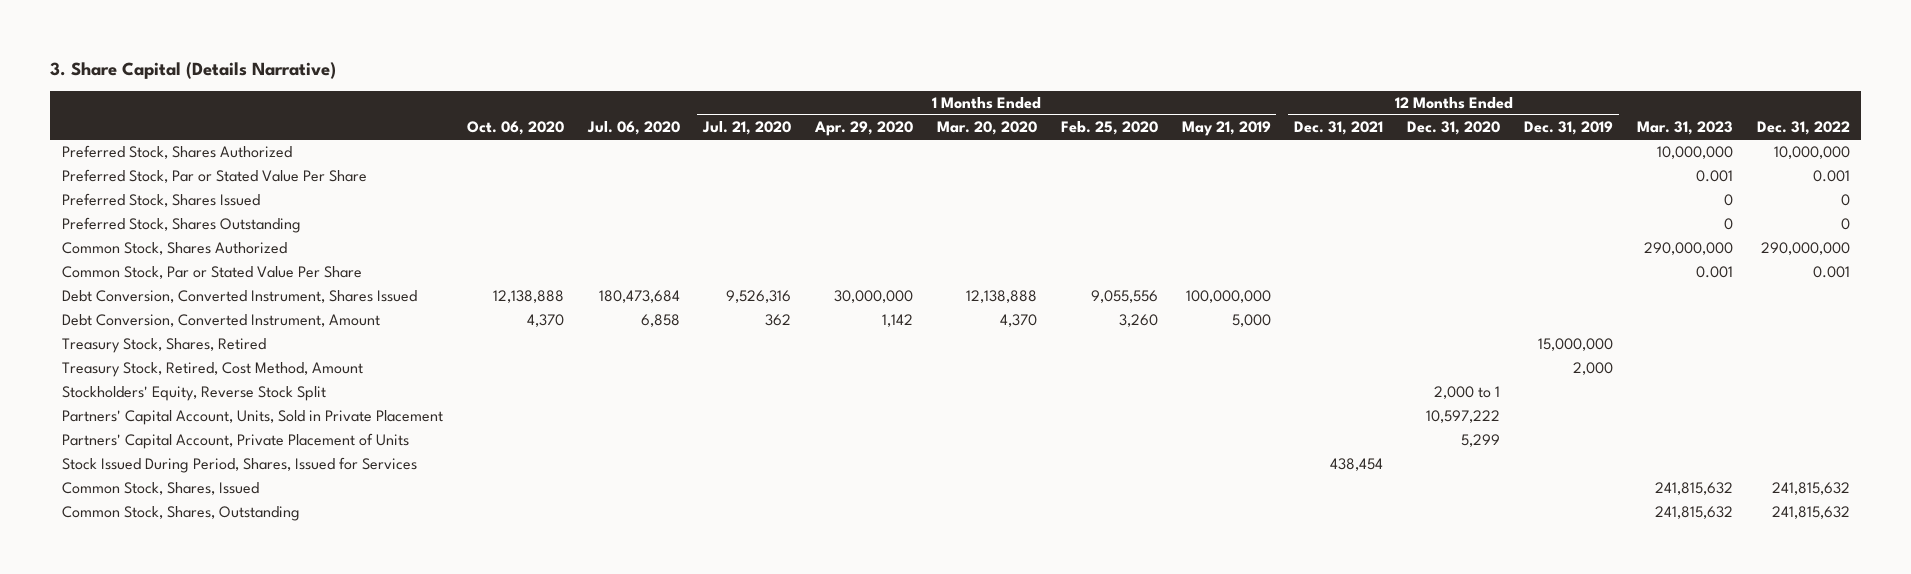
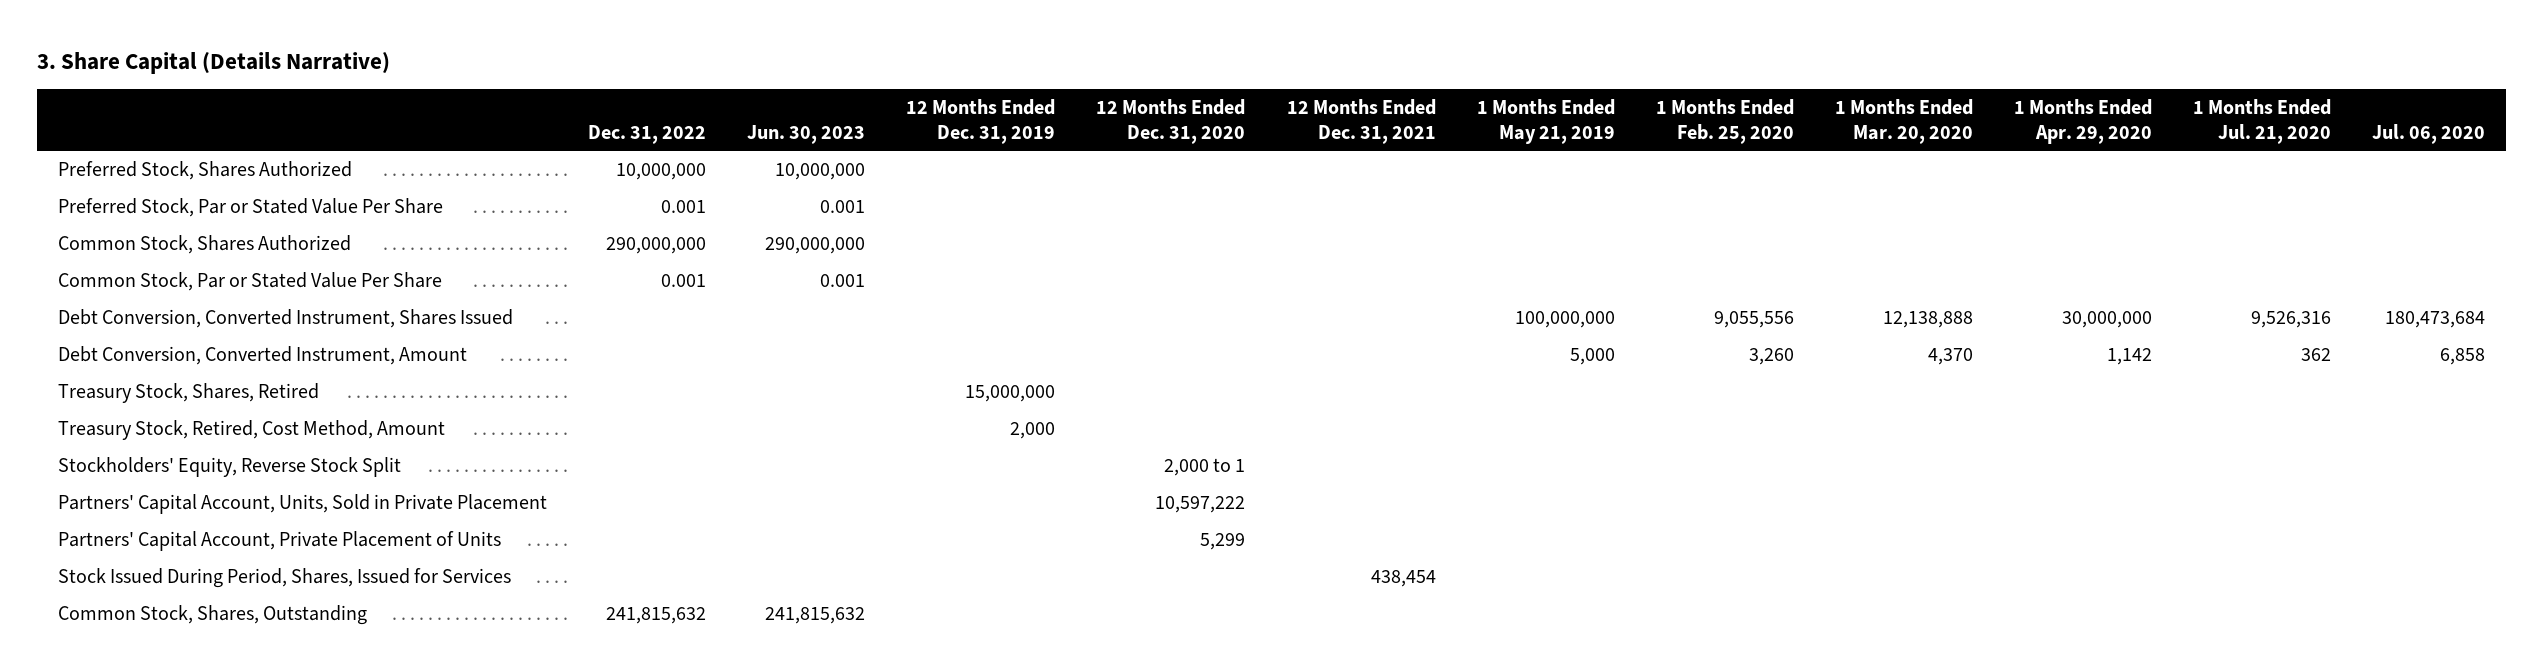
[466,121,564,136] Oct. 06, 2020 -> none
[1636,121,1733,136] Mar. 31, 2023 -> none
none -> [747,124,866,144] Jun. 30, 2023
[61,193,260,208] Preferred Stock, Shares Issued -> none
[61,217,301,234] Preferred Stock, Shares Outstanding -> none
[61,482,259,496] Common Stock, Shares, Issued -> none

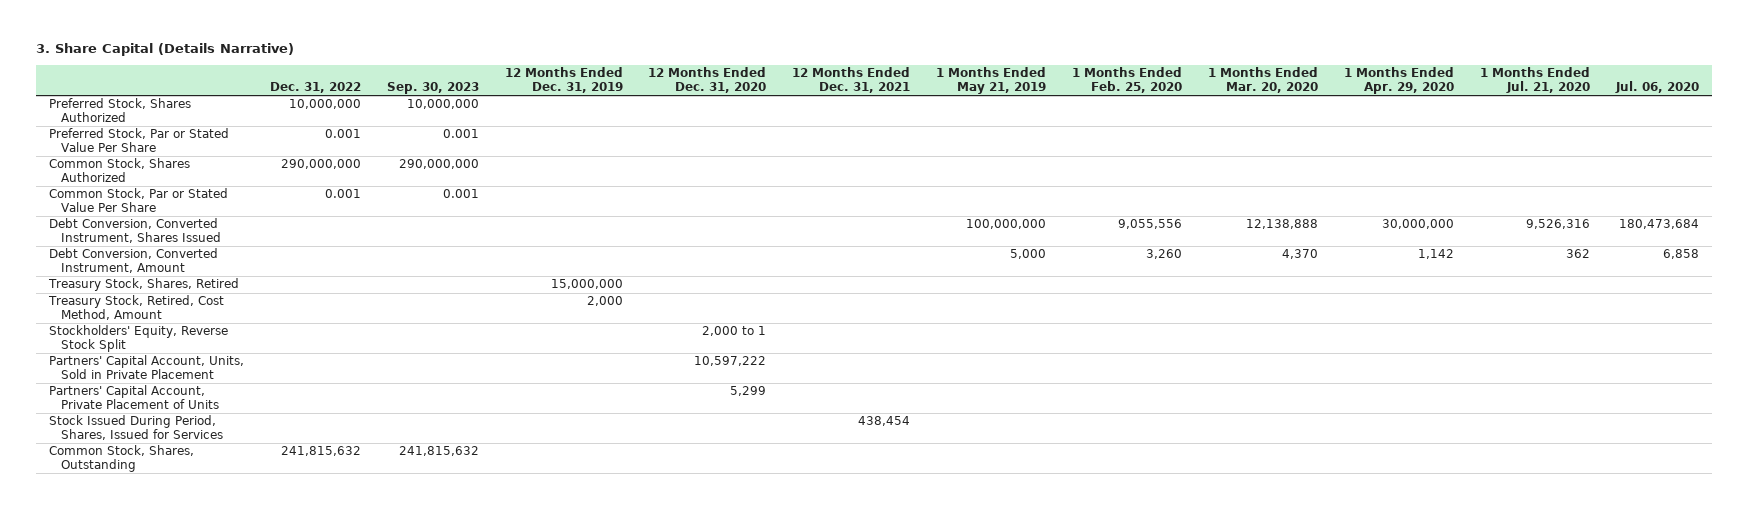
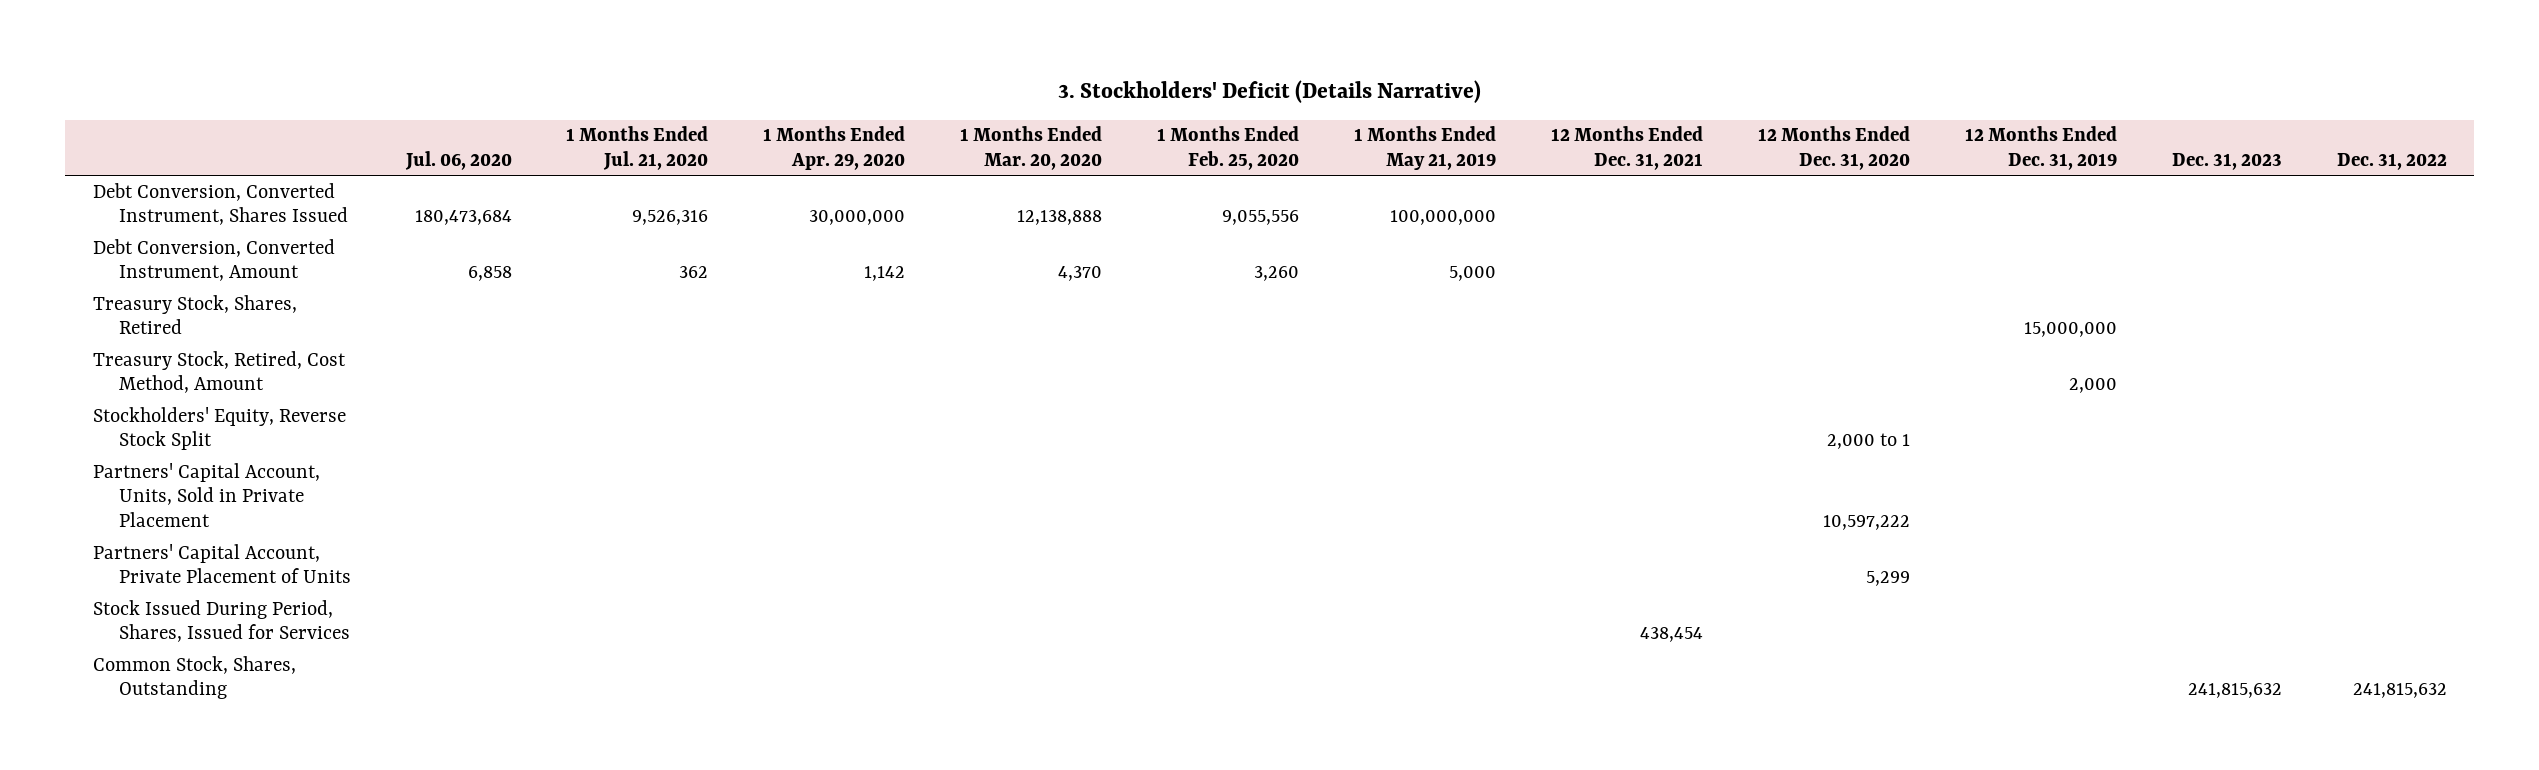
[35,43,294,57] 3. Share Capital (Details Narrative) -> [1057,80,1481,104] 3. Stockholders' Deficit (Details Narrative)
[386,81,479,94] Sep. 30, 2023 -> none
none -> [2171,152,2282,170] Dec. 31, 2023
[48,98,191,123] Preferred Stock, Shares Authorized -> none
[48,128,229,153] Preferred Stock, Par or Stated Value Per Share -> none
[48,158,190,183] Common Stock, Shares Authorized -> none
[48,188,228,213] Common Stock, Par or Stated Value Per Share -> none

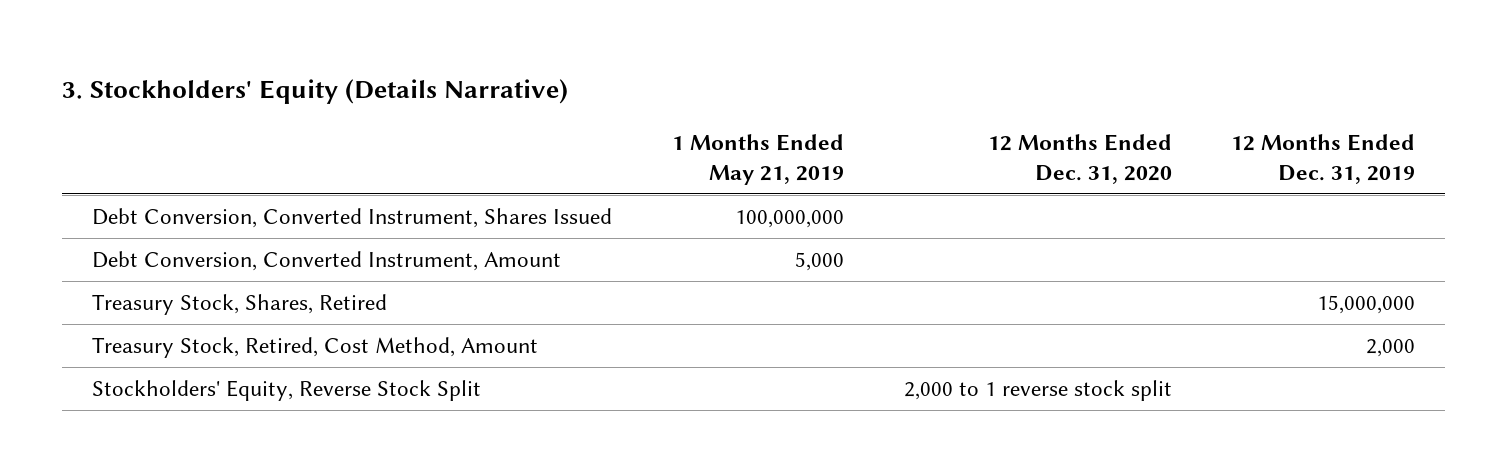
[1057,80,1481,104] 3. Stockholders' Deficit (Details Narrative) -> [62,79,569,105] 3. Stockholders' Equity (Details Narrative)
[404,150,512,170] Jul. 06, 2020 -> none
[566,126,709,170] 1 Months Ended Jul. 21, 2020 -> none
[763,126,906,170] 1 Months Ended Apr. 29, 2020 -> none
[960,126,1103,170] 1 Months Ended Mar. 20, 2020 -> none
[1157,126,1300,170] 1 Months Ended Feb. 25, 2020 -> none
[1550,126,1703,170] 12 Months Ended Dec. 31, 2021 -> none
[2171,152,2282,170] Dec. 31, 2023 -> none
[2336,152,2447,170] Dec. 31, 2022 -> none
[92,462,320,528] Partners' Capital Account, Units, Sold in Private Placement -> none
[92,543,351,584] Partners' Capital Account, Private Placement of Units -> none
[92,599,350,643] Stock Issued During Period, Shares, Issued for Services -> none
[92,655,296,700] Common Stock, Shares, Outstanding -> none
[1826,433,1910,450] 2,000 to 1 -> [903,379,1172,401] 2,000 to 1 reverse stock split

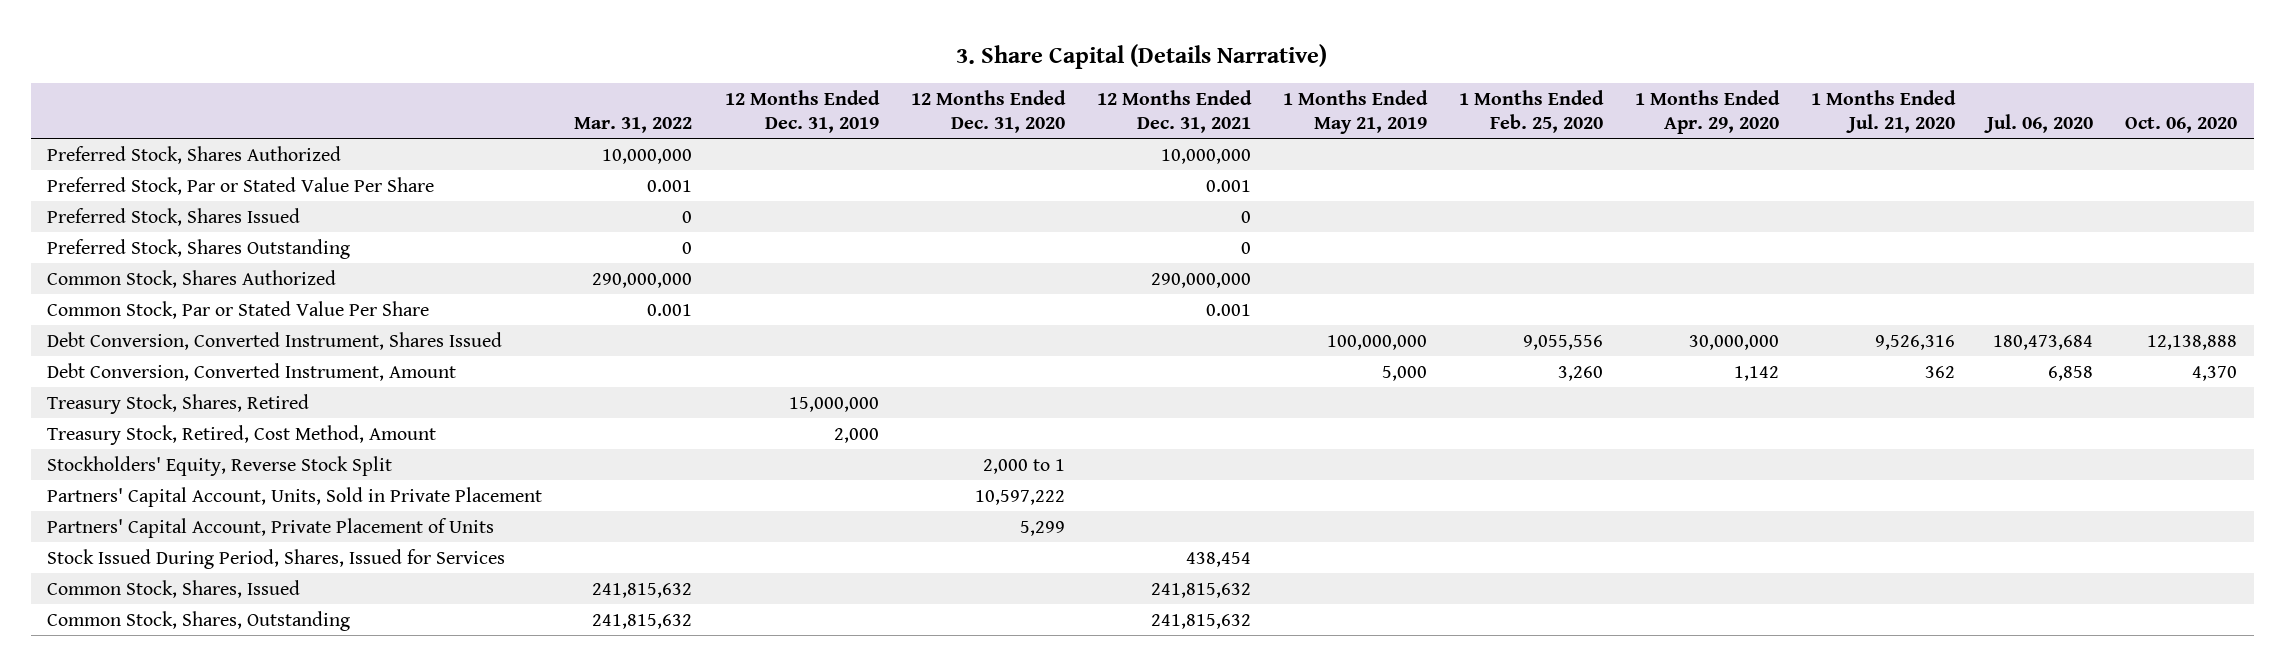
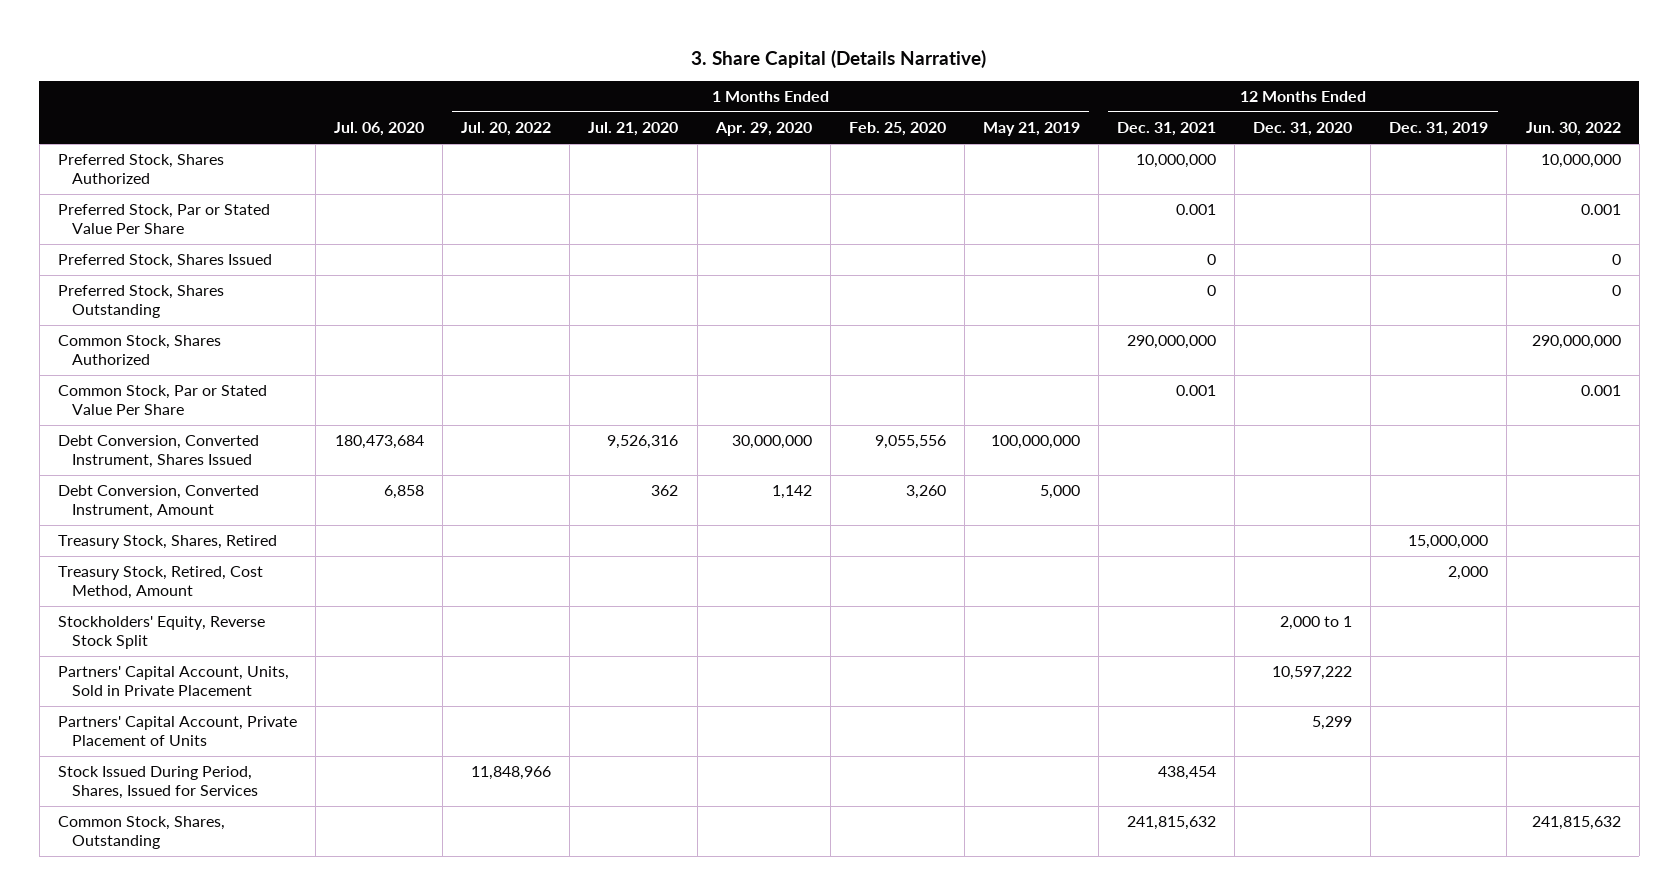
[574,117,693,134] Mar. 31, 2022 -> none
[2125,117,2238,134] Oct. 06, 2020 -> none
none -> [461,122,552,137] Jul. 20, 2022
none -> [1525,122,1621,137] Jun. 30, 2022
[47,579,301,598] Common Stock, Shares, Issued -> none

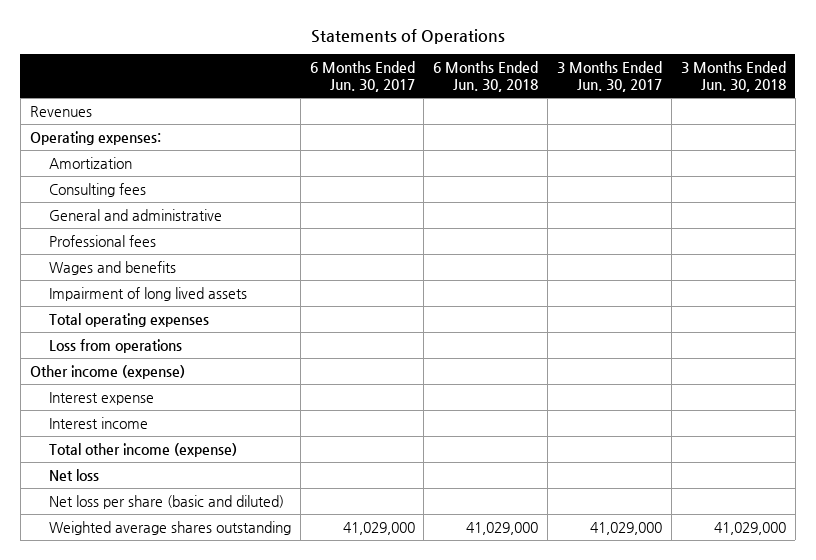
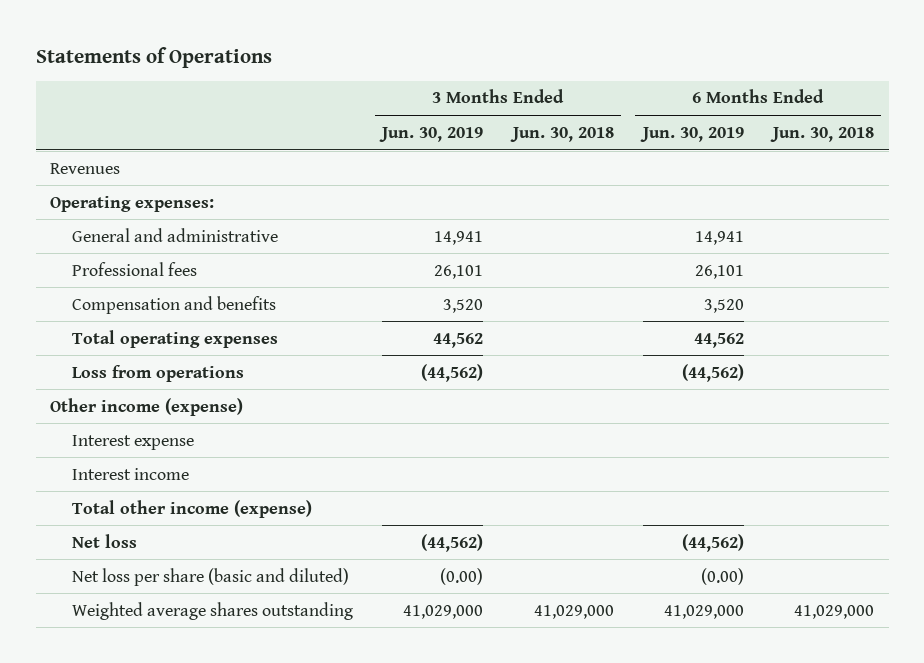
[309,60,415,92] 6 Months Ended Jun. 30, 2017 -> none
[557,60,663,92] 3 Months Ended Jun. 30, 2017 -> none
none -> [379,126,484,142] Jun. 30, 2019
none -> [639,126,744,142] Jun. 30, 2019
[48,156,132,169] Amortization -> none
[48,182,146,197] Consulting fees -> none
[48,286,247,301] Impairment of long lived assets -> none
[48,260,176,275] Wages and benefits -> [72,295,277,314] Compensation and benefits

